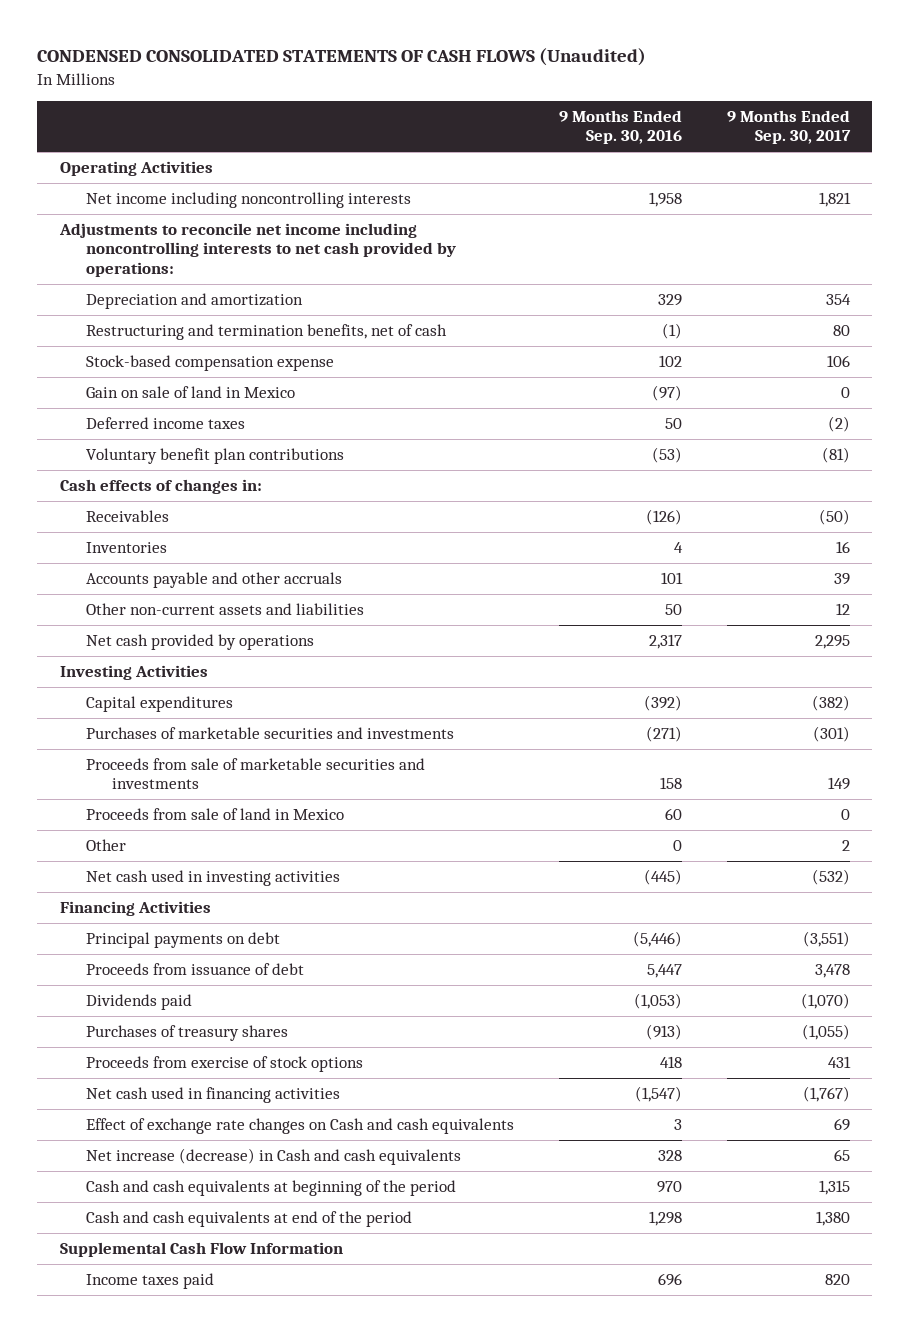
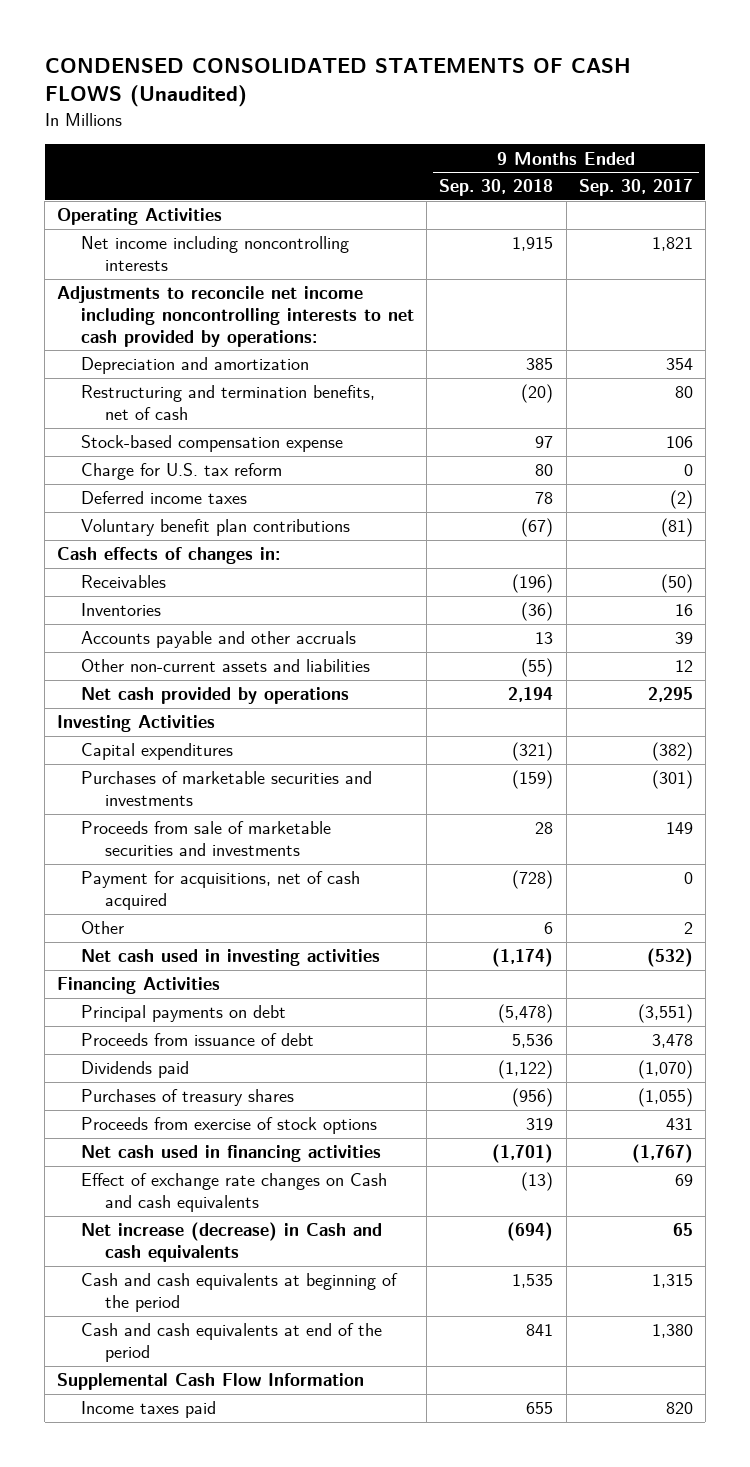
[558,109,682,145] 9 Months Ended Sep. 30, 2016 -> none
none -> [439,179,554,197] Sep. 30, 2018
[85,386,295,399] Gain on sale of land in Mexico -> none
none -> [81,463,283,481] Charge for U.S. tax reform
[85,808,344,821] Proceeds from sale of land in Mexico -> none
none -> [81,871,361,911] Payment for acquisitions, net of cash acquired

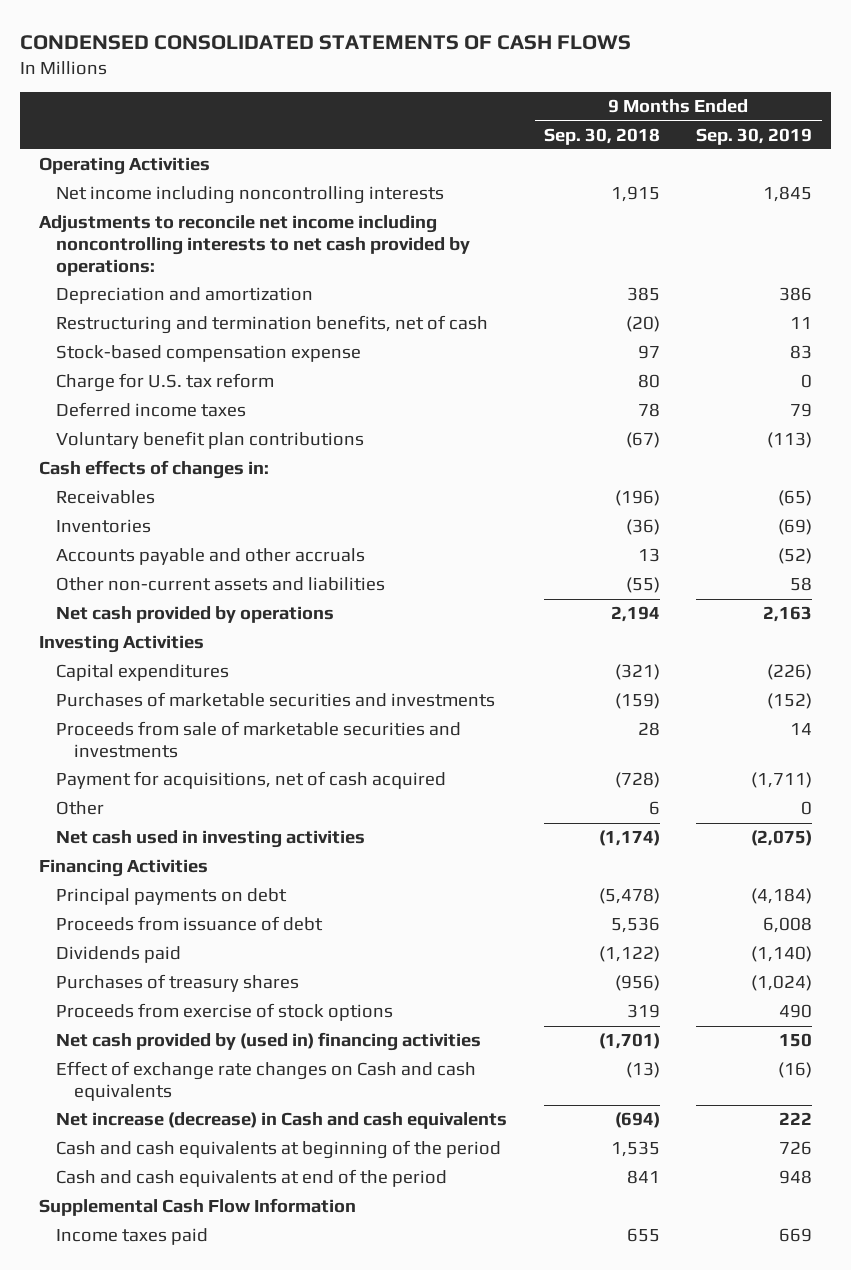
[44,58,631,108] CONDENSED CONSOLIDATED STATEMENTS OF CASH FLOWS (Unaudited) -> [20,34,632,50] CONDENSED CONSOLIDATED STATEMENTS OF CASH FLOWS
[578,179,693,197] Sep. 30, 2017 -> none
none -> [696,127,813,145] Sep. 30, 2019
[81,1145,382,1163] Net cash used in financing activities -> [56,1032,482,1052] Net cash provided by (used in) financing activities

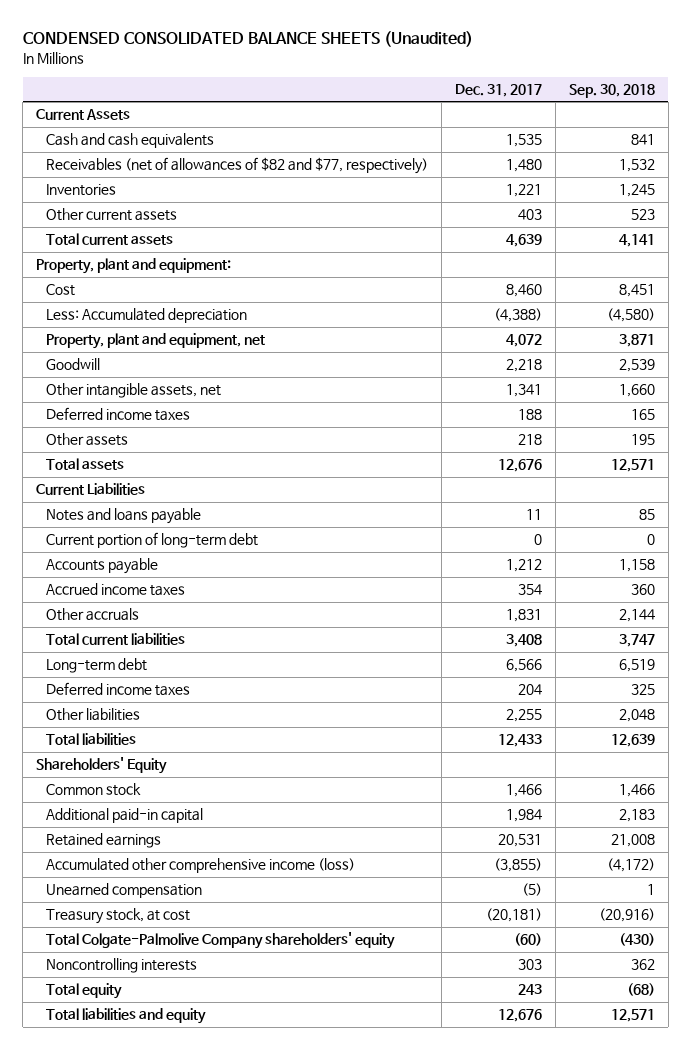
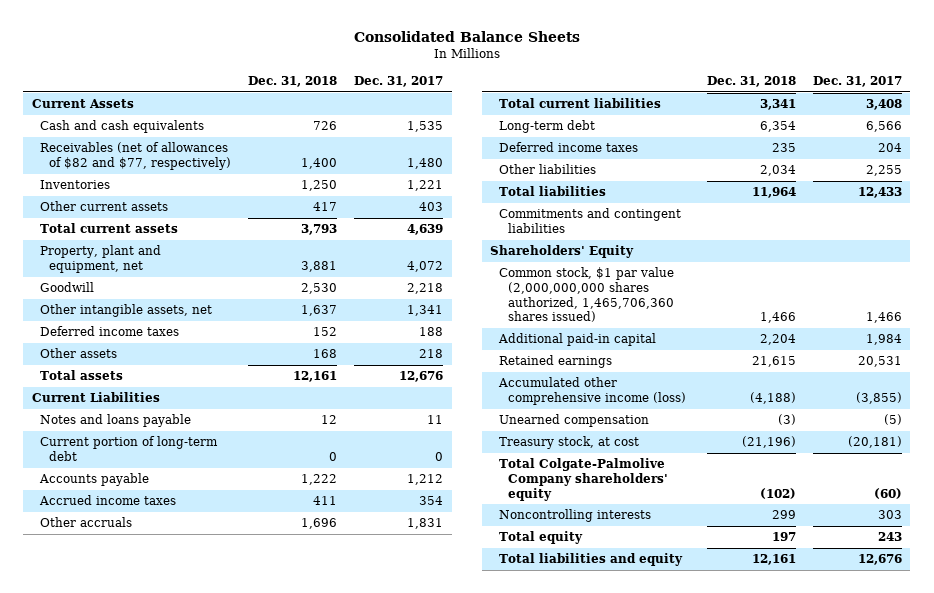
[22,31,473,48] CONDENSED CONSOLIDATED BALANCE SHEETS (Unaudited) -> [353,30,580,42] Consolidated Balance Sheets
[568,84,655,99] Sep. 30, 2018 -> none
none -> [248,76,338,88] Dec. 31, 2018
[36,258,232,275] Property, plant and equipment: -> none
[46,284,76,297] Cost -> none
[46,308,248,324] Less: Accumulated depreciation -> none
none -> [499,208,682,234] Commitments and contingent liabilities
[46,783,142,797] Common stock -> [499,267,675,323] Common stock, $1 par value (2,000,000,000 shares authorized, 1,465,706,360 shares issued)

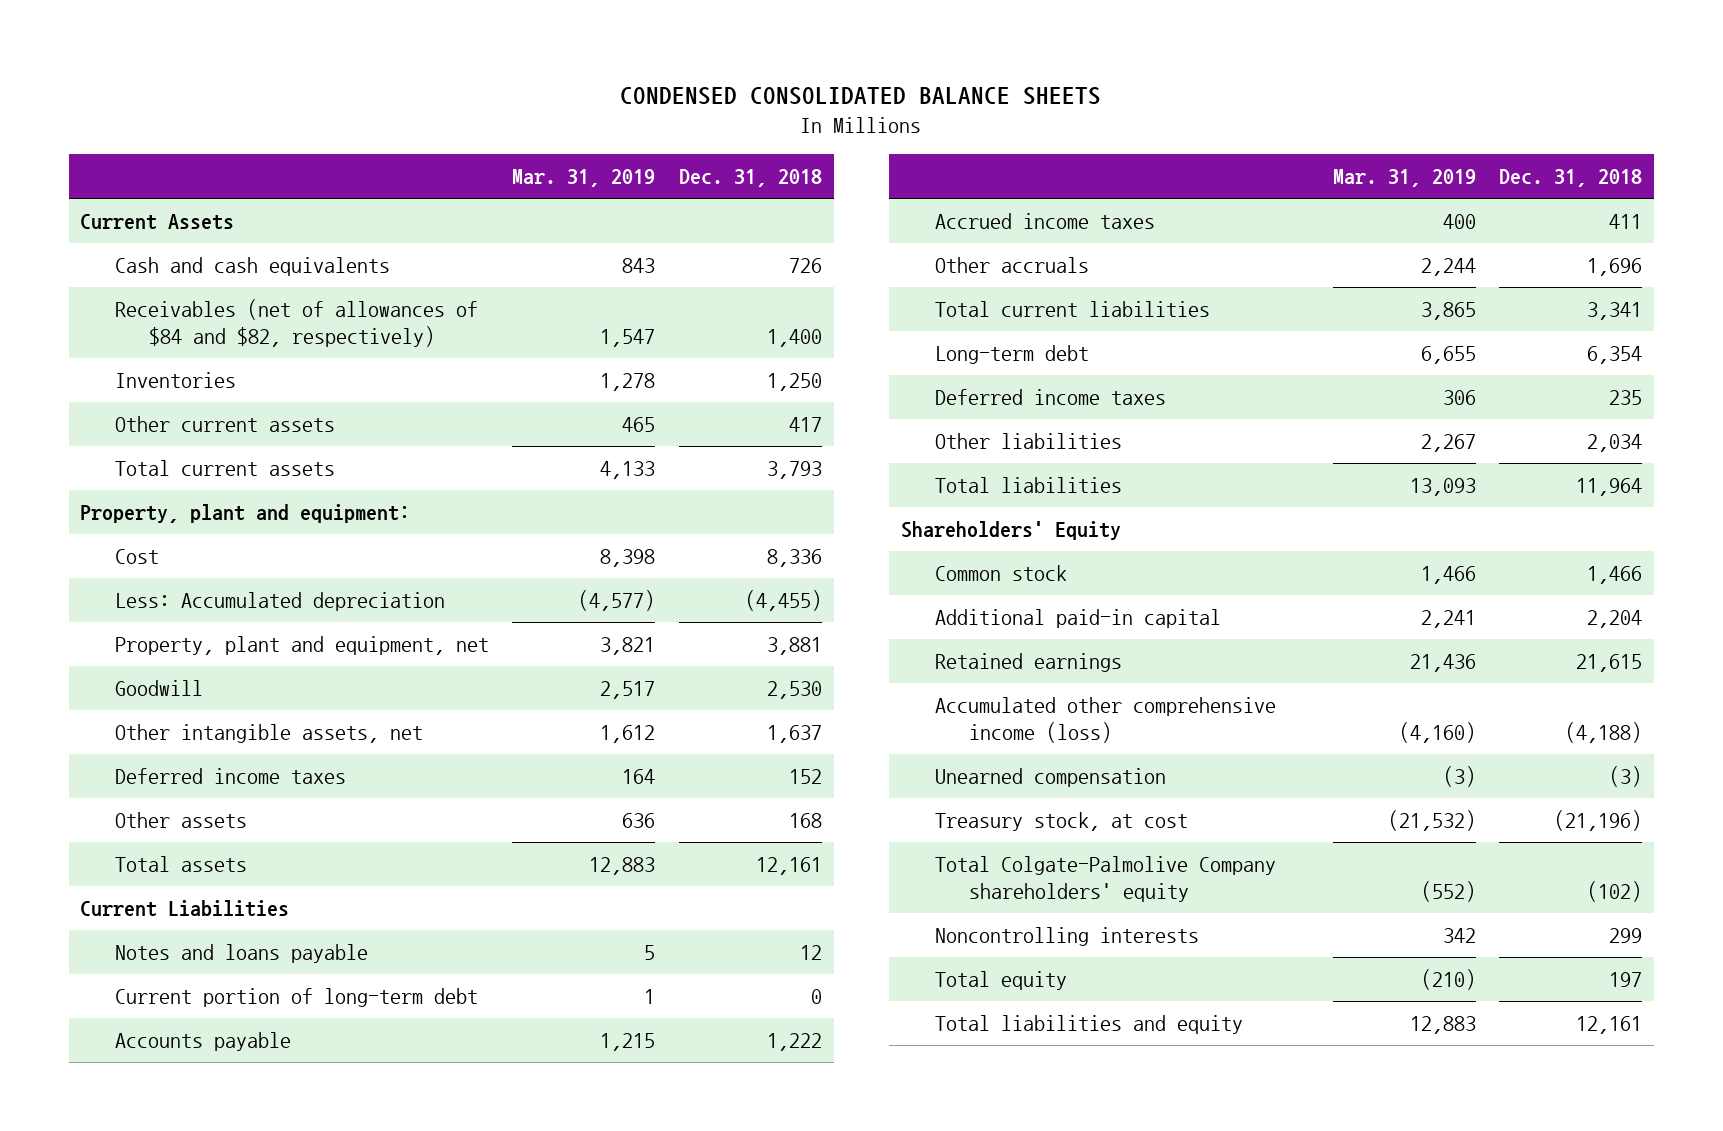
[353,30,580,42] Consolidated Balance Sheets -> [620,86,1102,105] CONDENSED CONSOLIDATED BALANCE SHEETS
[354,76,444,88] Dec. 31, 2017 -> none
none -> [512,169,656,188] Mar. 31, 2019
[40,142,232,171] Receivables (net of allowances of $82 and $77, respectively) -> [114,299,478,348] Receivables (net of allowances of $84 and $82, respectively)
none -> [80,504,411,524] Property, plant and equipment:
none -> [114,549,159,565] Cost
none -> [114,592,445,612] Less: Accumulated depreciation
[499,208,682,234] Commitments and contingent liabilities -> none
[499,267,675,323] Common stock, $1 par value (2,000,000,000 shares authorized, 1,465,706,360 shares issued) -> [934,565,1067,582] Common stock

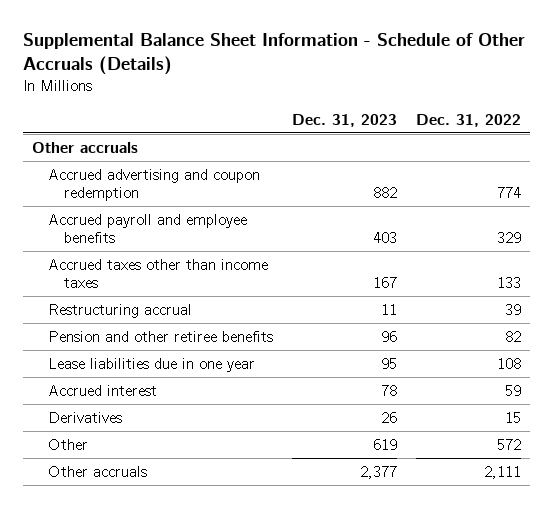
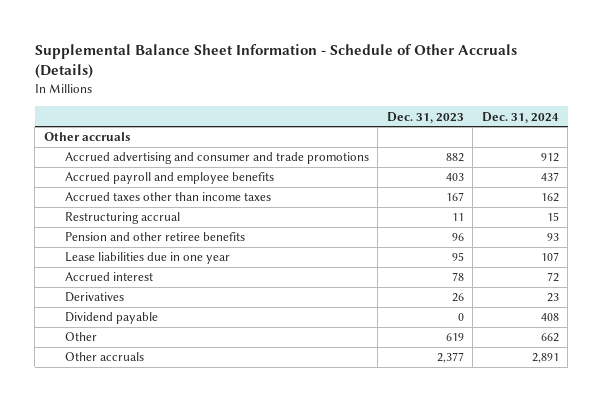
[415,113,521,127] Dec. 31, 2022 -> none
none -> [481,111,559,123] Dec. 31, 2024
[47,168,260,202] Accrued advertising and coupon redemption -> [64,152,369,165] Accrued advertising and consumer and trade promotions
none -> [64,312,158,325] Dividend payable

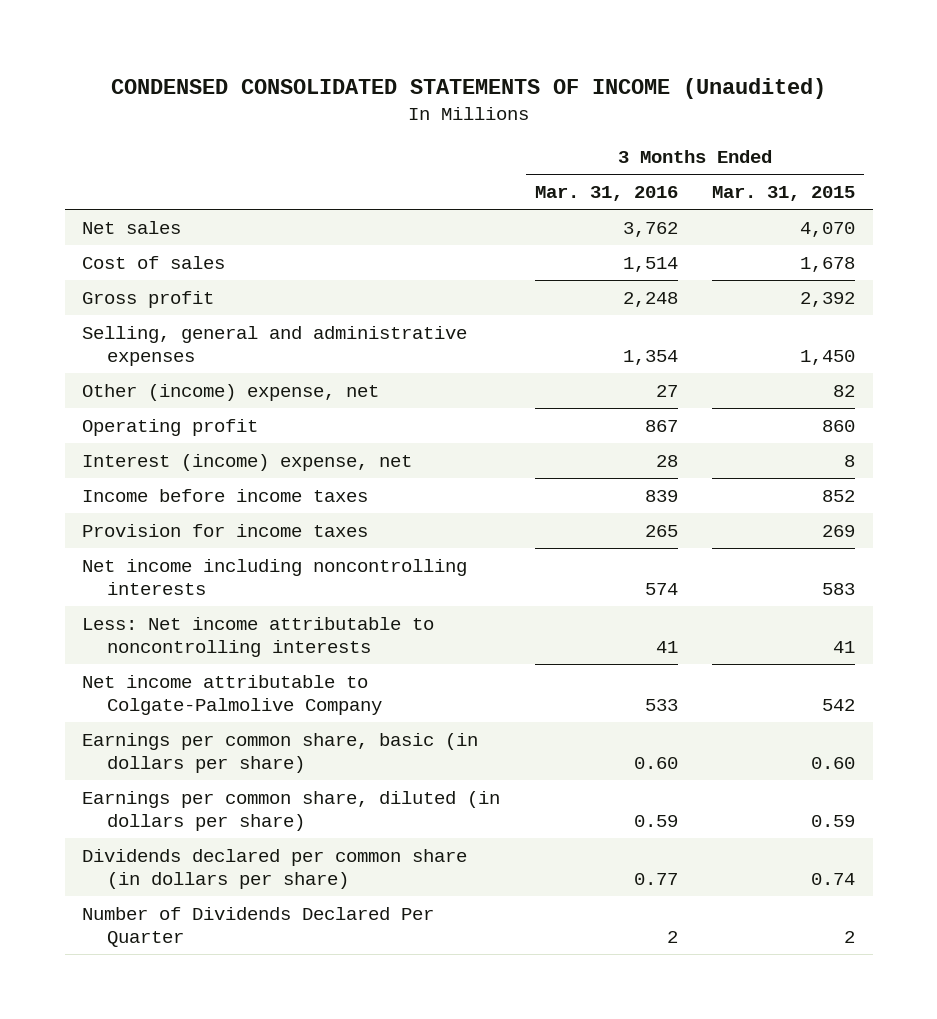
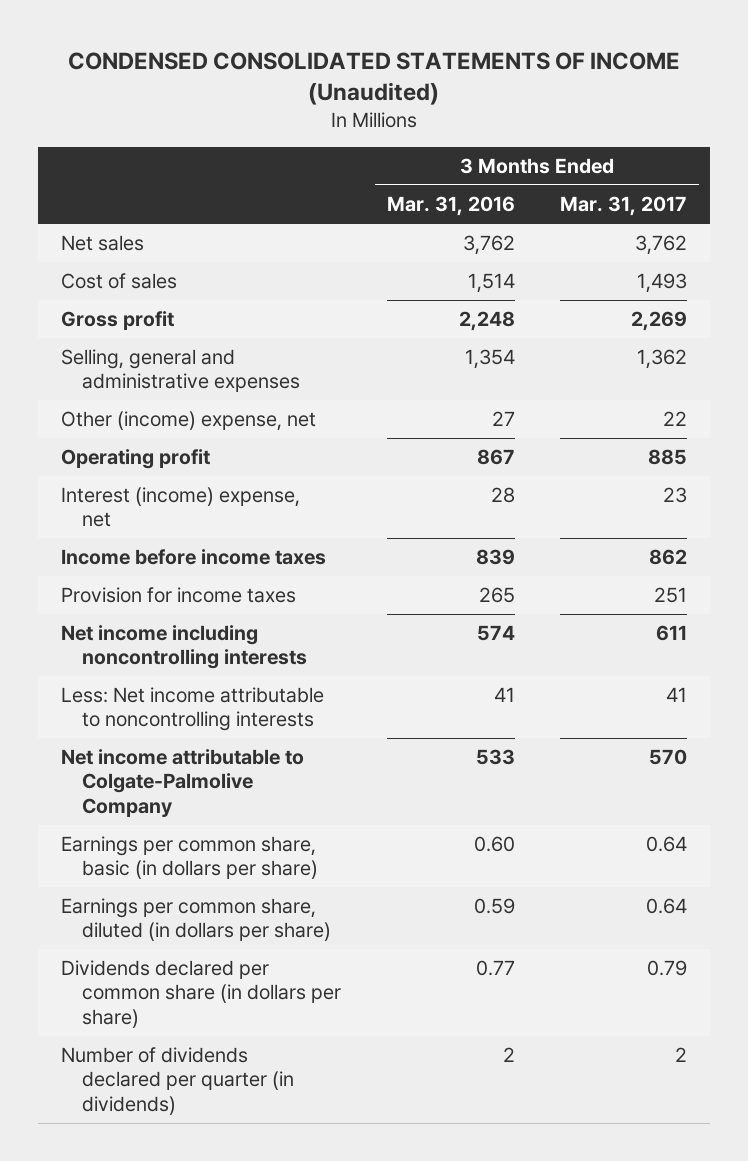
[712,186,856,202] Mar. 31, 2015 -> none
none -> [560,195,688,216] Mar. 31, 2017
[81,906,434,947] Number of Dividends Declared Per Quarter -> [61,1047,295,1115] Number of dividends declared per quarter (in dividends)

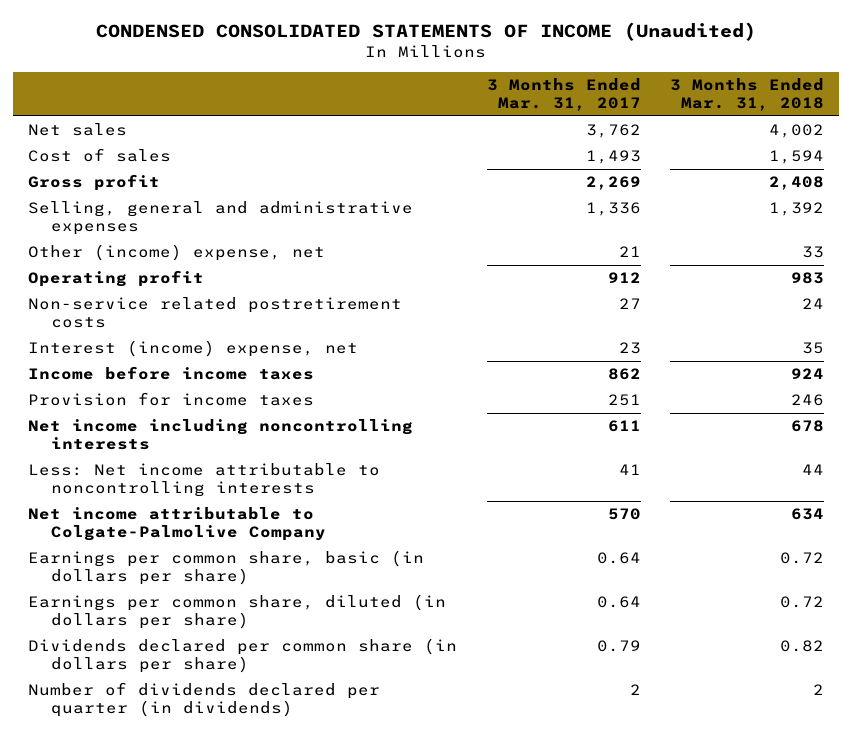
[386,195,515,216] Mar. 31, 2016 -> none
none -> [670,78,825,112] 3 Months Ended Mar. 31, 2018
[637,349,688,370] 1,362 -> [585,202,641,217] 1,336
[663,411,688,427] 22 -> [618,246,641,258] 21
[648,449,688,466] 885 -> [607,272,641,284] 912
none -> [28,297,403,328] Non-service related postretirement costs

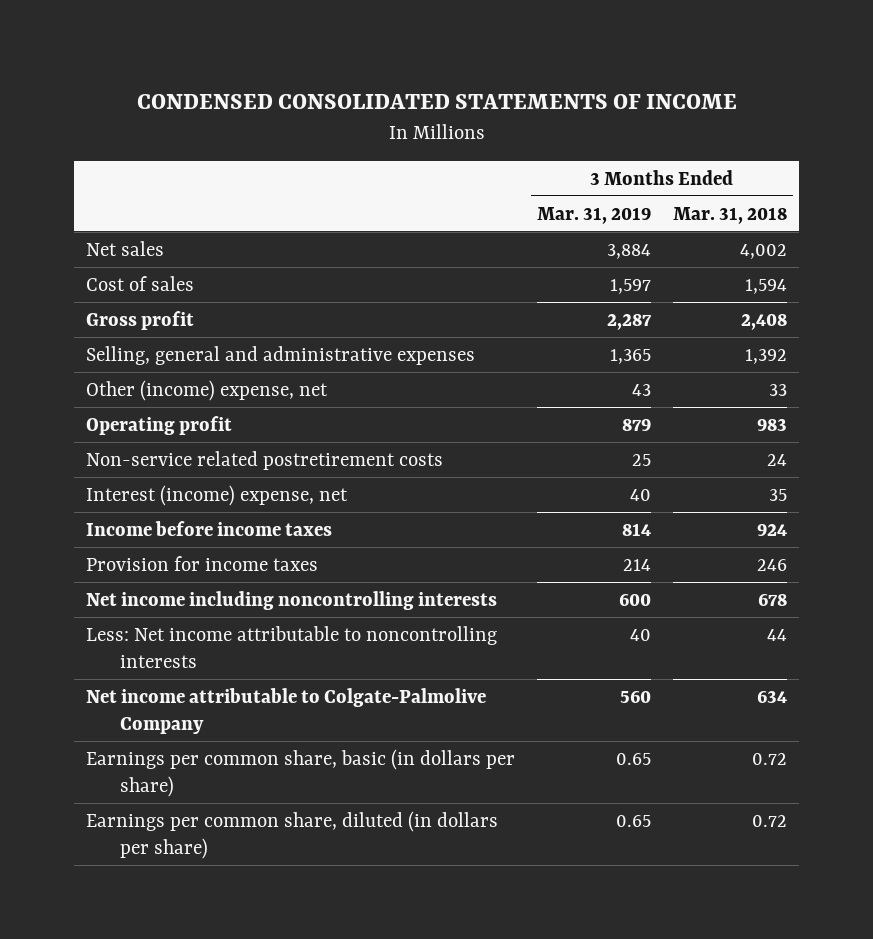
[96,21,757,41] CONDENSED CONSOLIDATED STATEMENTS OF INCOME (Unaudited) -> [136,93,737,109] CONDENSED CONSOLIDATED STATEMENTS OF INCOME
[486,78,641,112] 3 Months Ended Mar. 31, 2017 -> none
none -> [537,206,652,224] Mar. 31, 2019
[28,638,458,673] Dividends declared per common share (in dollars per share) -> none
[28,682,381,717] Number of dividends declared per quarter (in dividends) -> none

